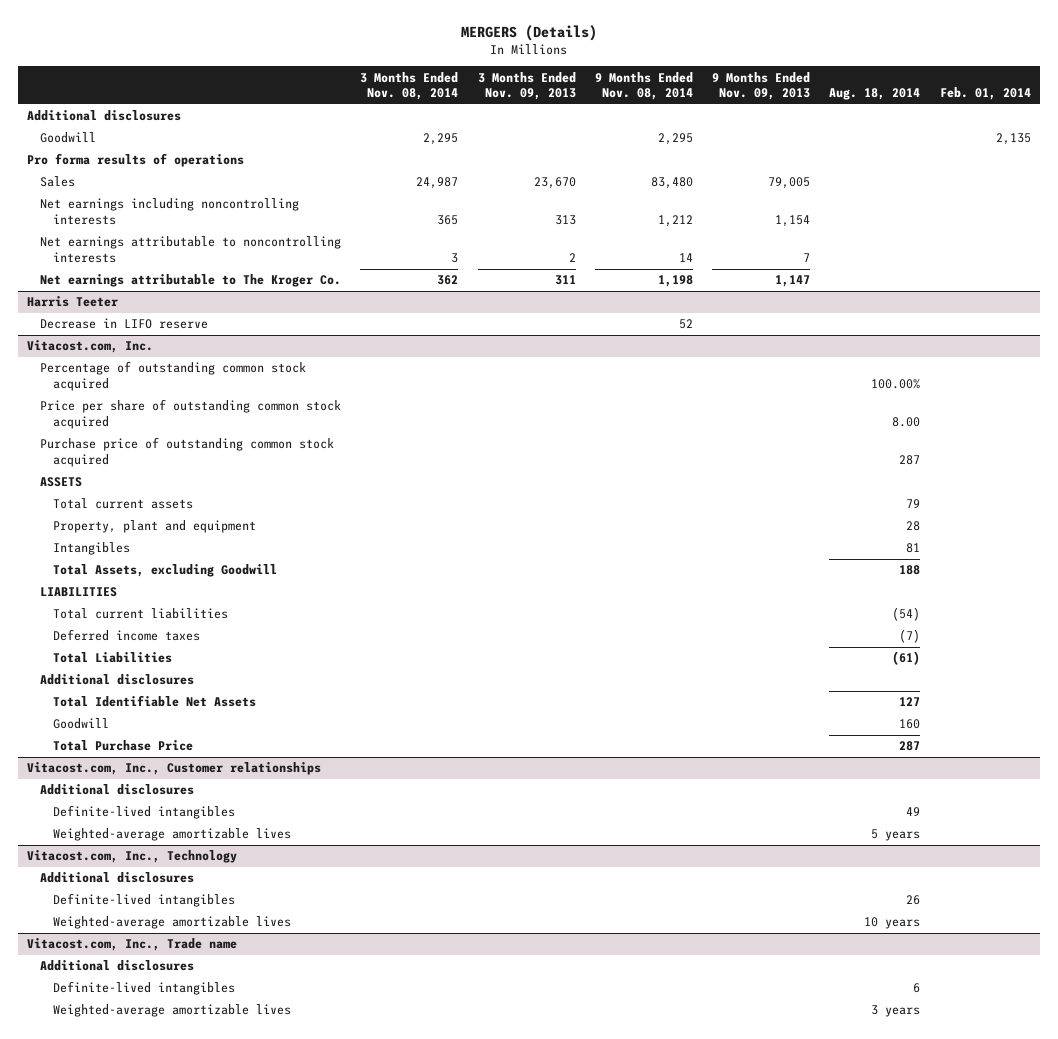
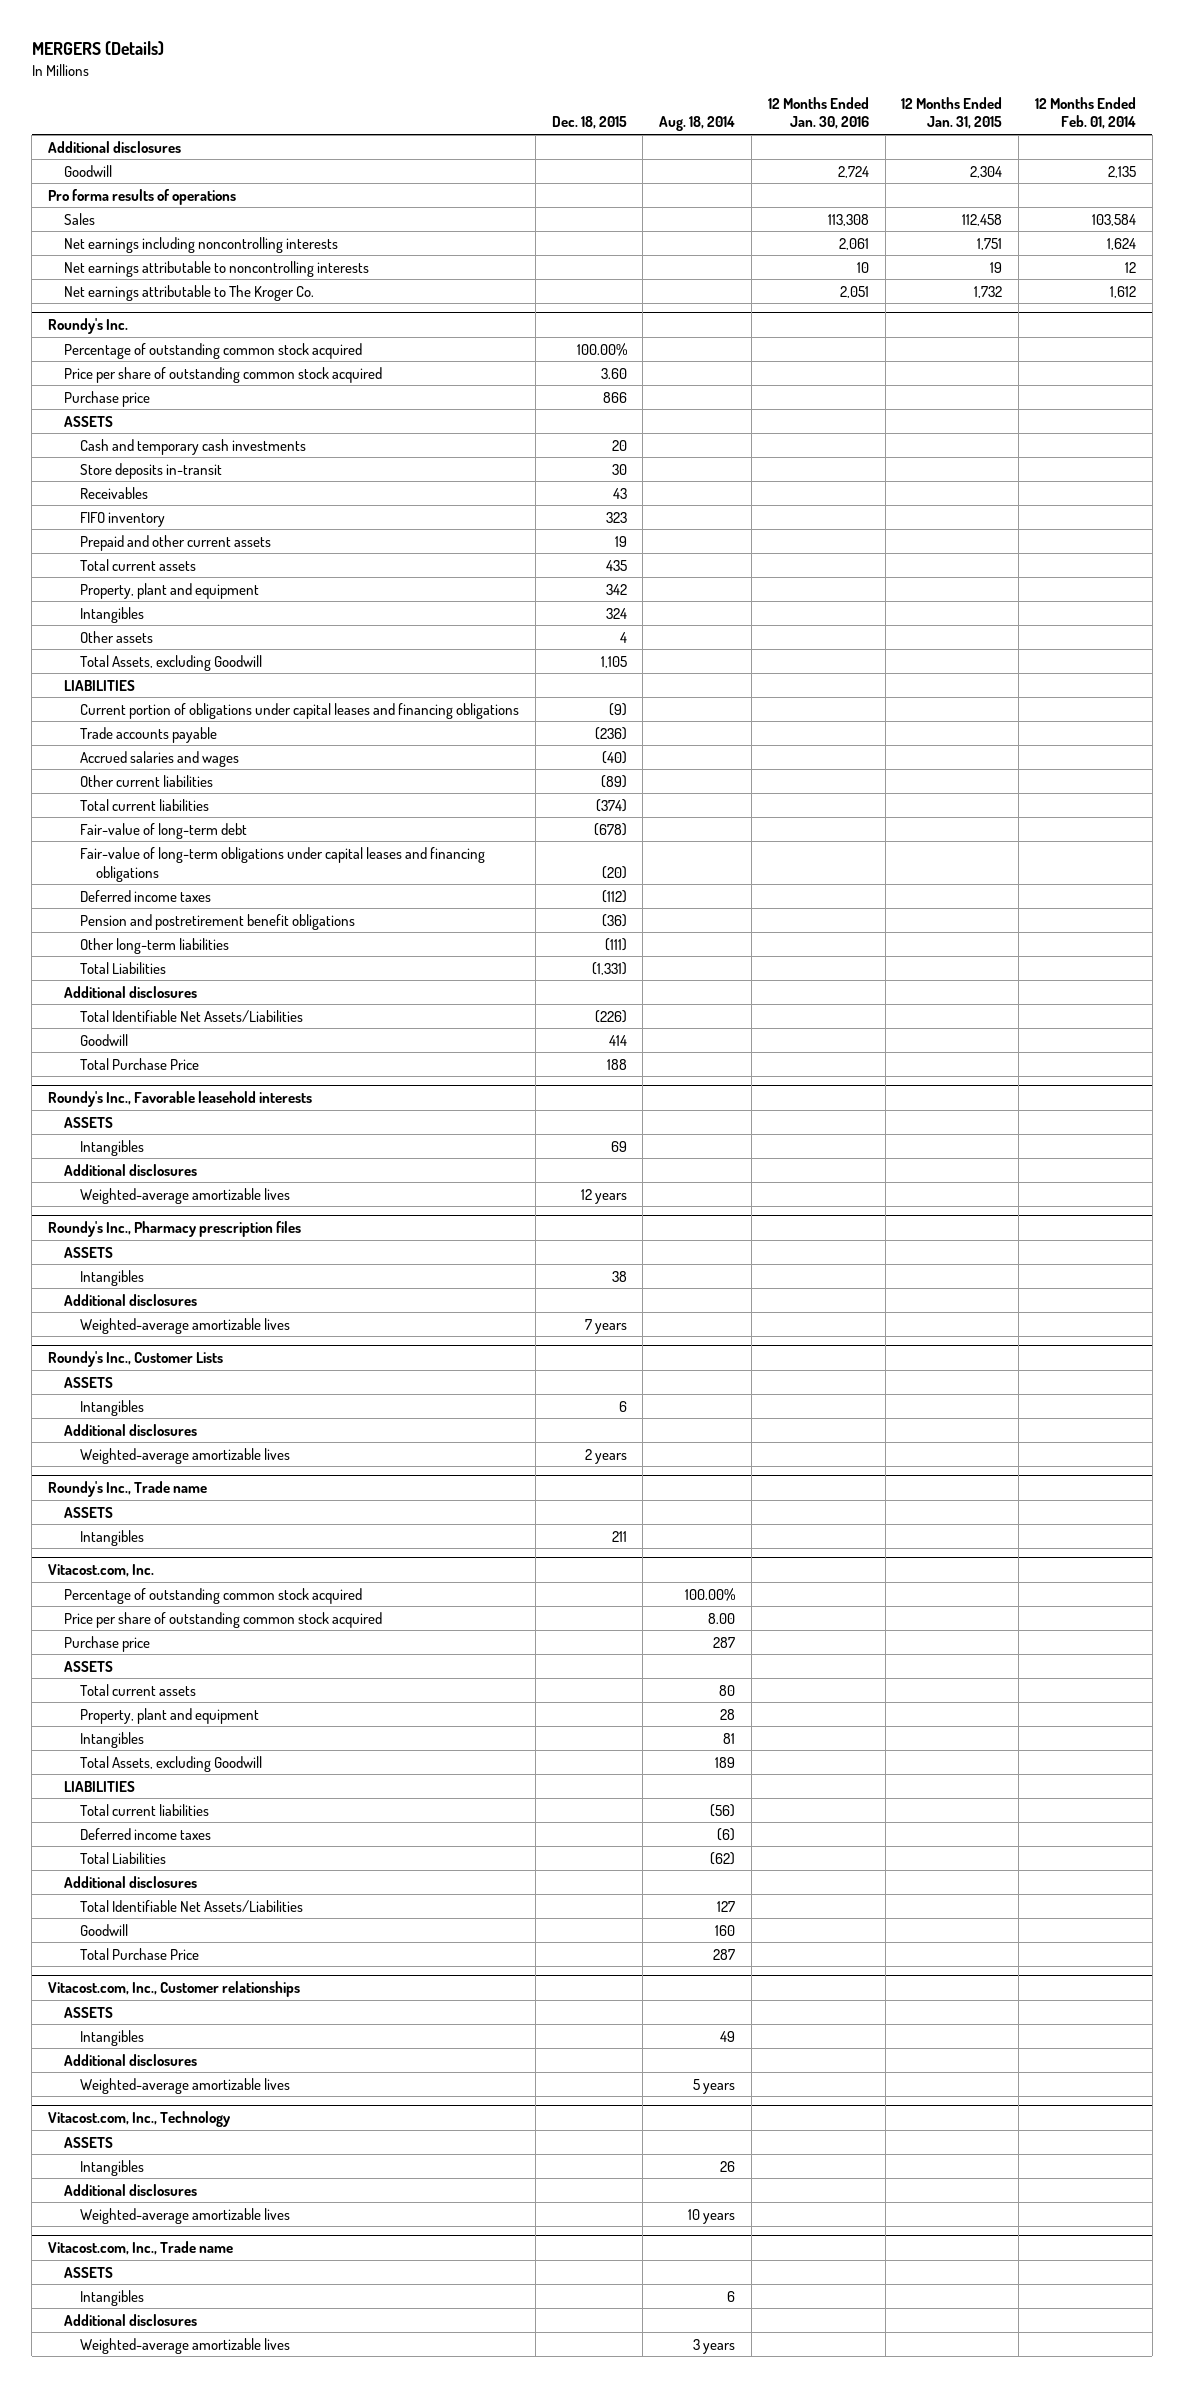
[360,71,459,101] 3 Months Ended Nov. 08, 2014 -> none
[477,71,576,101] 3 Months Ended Nov. 09, 2013 -> none
[594,71,693,101] 9 Months Ended Nov. 08, 2014 -> none
[712,71,811,101] 9 Months Ended Nov. 09, 2013 -> none
[939,87,1031,101] Feb. 01, 2014 -> none
none -> [551,116,627,130] Dec. 18, 2015
none -> [767,96,869,130] 12 Months Ended Jan. 30, 2016
none -> [901,96,1003,130] 12 Months Ended Jan. 31, 2015
none -> [1034,96,1136,130] 12 Months Ended Feb. 01, 2014
[27,296,119,308] Harris Teeter -> none
[40,318,209,330] Decrease in LIFO reserve -> none
none -> [47,318,128,335] Roundy's Inc.
none -> [63,342,362,359] Percentage of outstanding common stock acquired
none -> [63,366,382,383] Price per share of outstanding common stock acquired
none -> [63,390,150,407] Purchase price
none -> [63,415,113,427] ASSETS
none -> [79,438,306,455] Cash and temporary cash investments
none -> [79,462,222,479] Store deposits in-transit
none -> [79,486,148,499] Receivables
none -> [79,511,165,527] FIFO inventory
none -> [79,534,271,551] Prepaid and other current assets
none -> [79,558,196,571] Total current assets
none -> [79,582,259,599] Property, plant and equipment
none -> [79,606,144,623] Intangibles
none -> [79,630,153,643] Other assets
none -> [79,654,262,671] Total Assets, excluding Goodwill
none -> [63,679,135,691] LIABILITIES
none -> [79,702,519,719] Current portion of obligations under capital leases and financing obligations
none -> [79,726,217,743] Trade accounts payable
none -> [79,750,239,767] Accrued salaries and wages
none -> [79,774,213,787] Other current liabilities
none -> [79,798,209,811] Total current liabilities
none -> [79,822,247,839] Fair-value of long-term debt
none -> [79,846,485,882] Fair-value of long-term obligations under capital leases and financing obligations
none -> [79,889,211,902] Deferred income taxes
none -> [79,913,355,930] Pension and postretirement benefit obligations
none -> [79,937,229,954] Other long-term liabilities
none -> [79,961,166,974] Total Liabilities
none -> [63,985,197,998] Additional disclosures
none -> [79,1009,303,1022] Total Identifiable Net Assets/Liabilities
none -> [79,1033,128,1046] Goodwill
none -> [79,1057,199,1070] Total Purchase Price
none -> [47,1091,312,1108] Roundy's Inc., Favorable leasehold interests
none -> [63,1116,113,1128] ASSETS
none -> [79,1139,144,1156] Intangibles
none -> [63,1163,197,1176] Additional disclosures
none -> [79,1187,290,1204] Weighted-average amortizable lives
none -> [47,1221,301,1238] Roundy's Inc., Pharmacy prescription files
none -> [63,1246,113,1258] ASSETS
none -> [79,1269,144,1286] Intangibles
none -> [63,1293,197,1306] Additional disclosures
none -> [79,1317,290,1334] Weighted-average amortizable lives
none -> [47,1351,223,1368] Roundy's Inc., Customer Lists
none -> [63,1376,113,1388] ASSETS
none -> [79,1399,144,1416] Intangibles
none -> [63,1423,197,1436] Additional disclosures
none -> [79,1447,290,1464] Weighted-average amortizable lives
none -> [47,1481,207,1498] Roundy's Inc., Trade name
none -> [63,1506,113,1518] ASSETS
none -> [79,1529,144,1546] Intangibles
[40,437,335,467] Purchase price of outstanding common stock acquired -> [63,1635,150,1652] Purchase price
[906,499,921,509] 79 -> [719,1684,736,1696] 80
[899,565,921,576] 188 -> [715,1756,736,1768] 189
[892,607,921,622] (54) -> [710,1803,736,1817] (56)
[899,629,921,644] (7) -> [717,1827,736,1841] (6)
[892,651,921,666] (61) -> [710,1851,736,1865] (62)
[53,695,257,708] Total Identifiable Net Assets -> [79,1899,303,1912] Total Identifiable Net Assets/Liabilities
none -> [63,2006,113,2018] ASSETS
none -> [79,2029,144,2046] Intangibles
[53,805,236,820] Definite-lived intangibles -> none
none -> [63,2136,113,2148] ASSETS
none -> [79,2159,144,2176] Intangibles
[53,893,236,908] Definite-lived intangibles -> none
none -> [63,2266,113,2278] ASSETS
none -> [79,2289,144,2306] Intangibles
[53,981,236,996] Definite-lived intangibles -> none

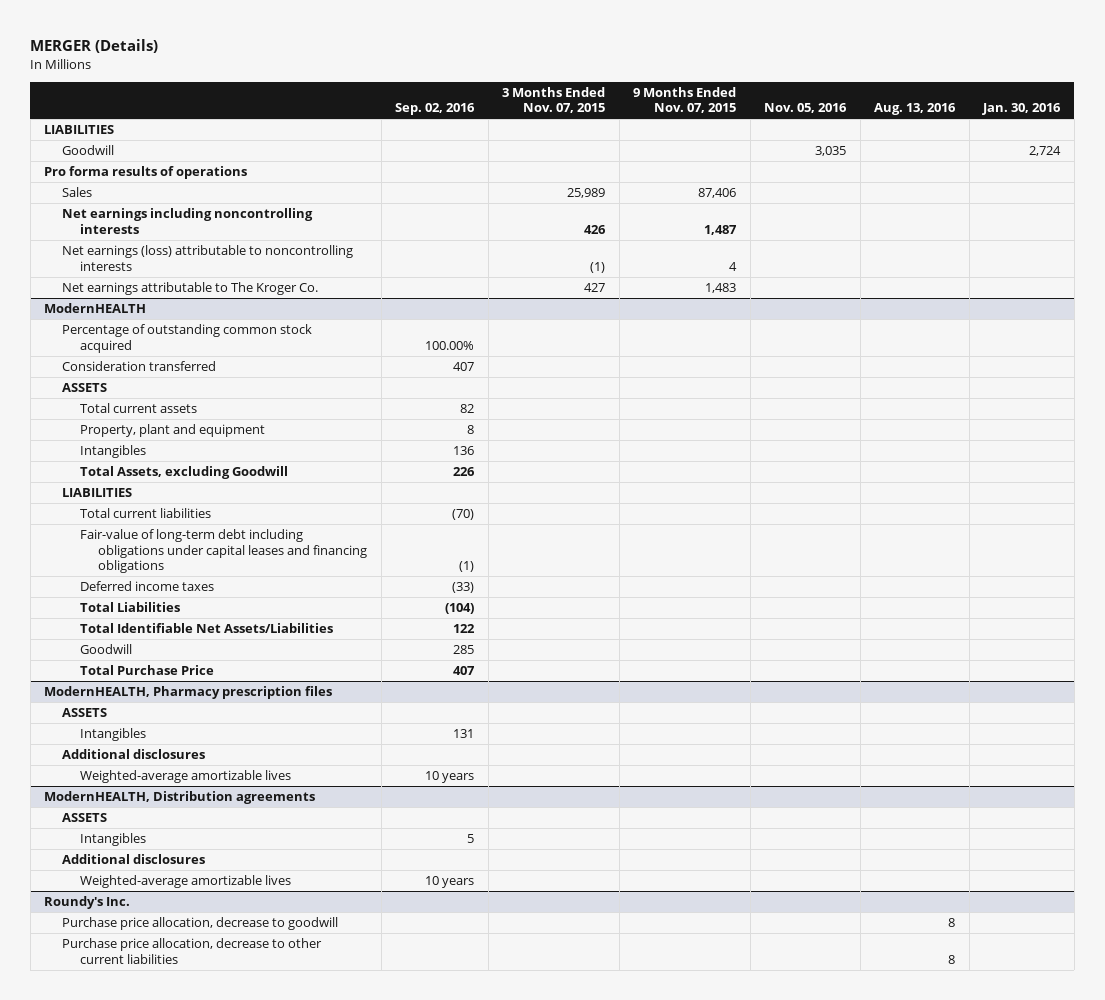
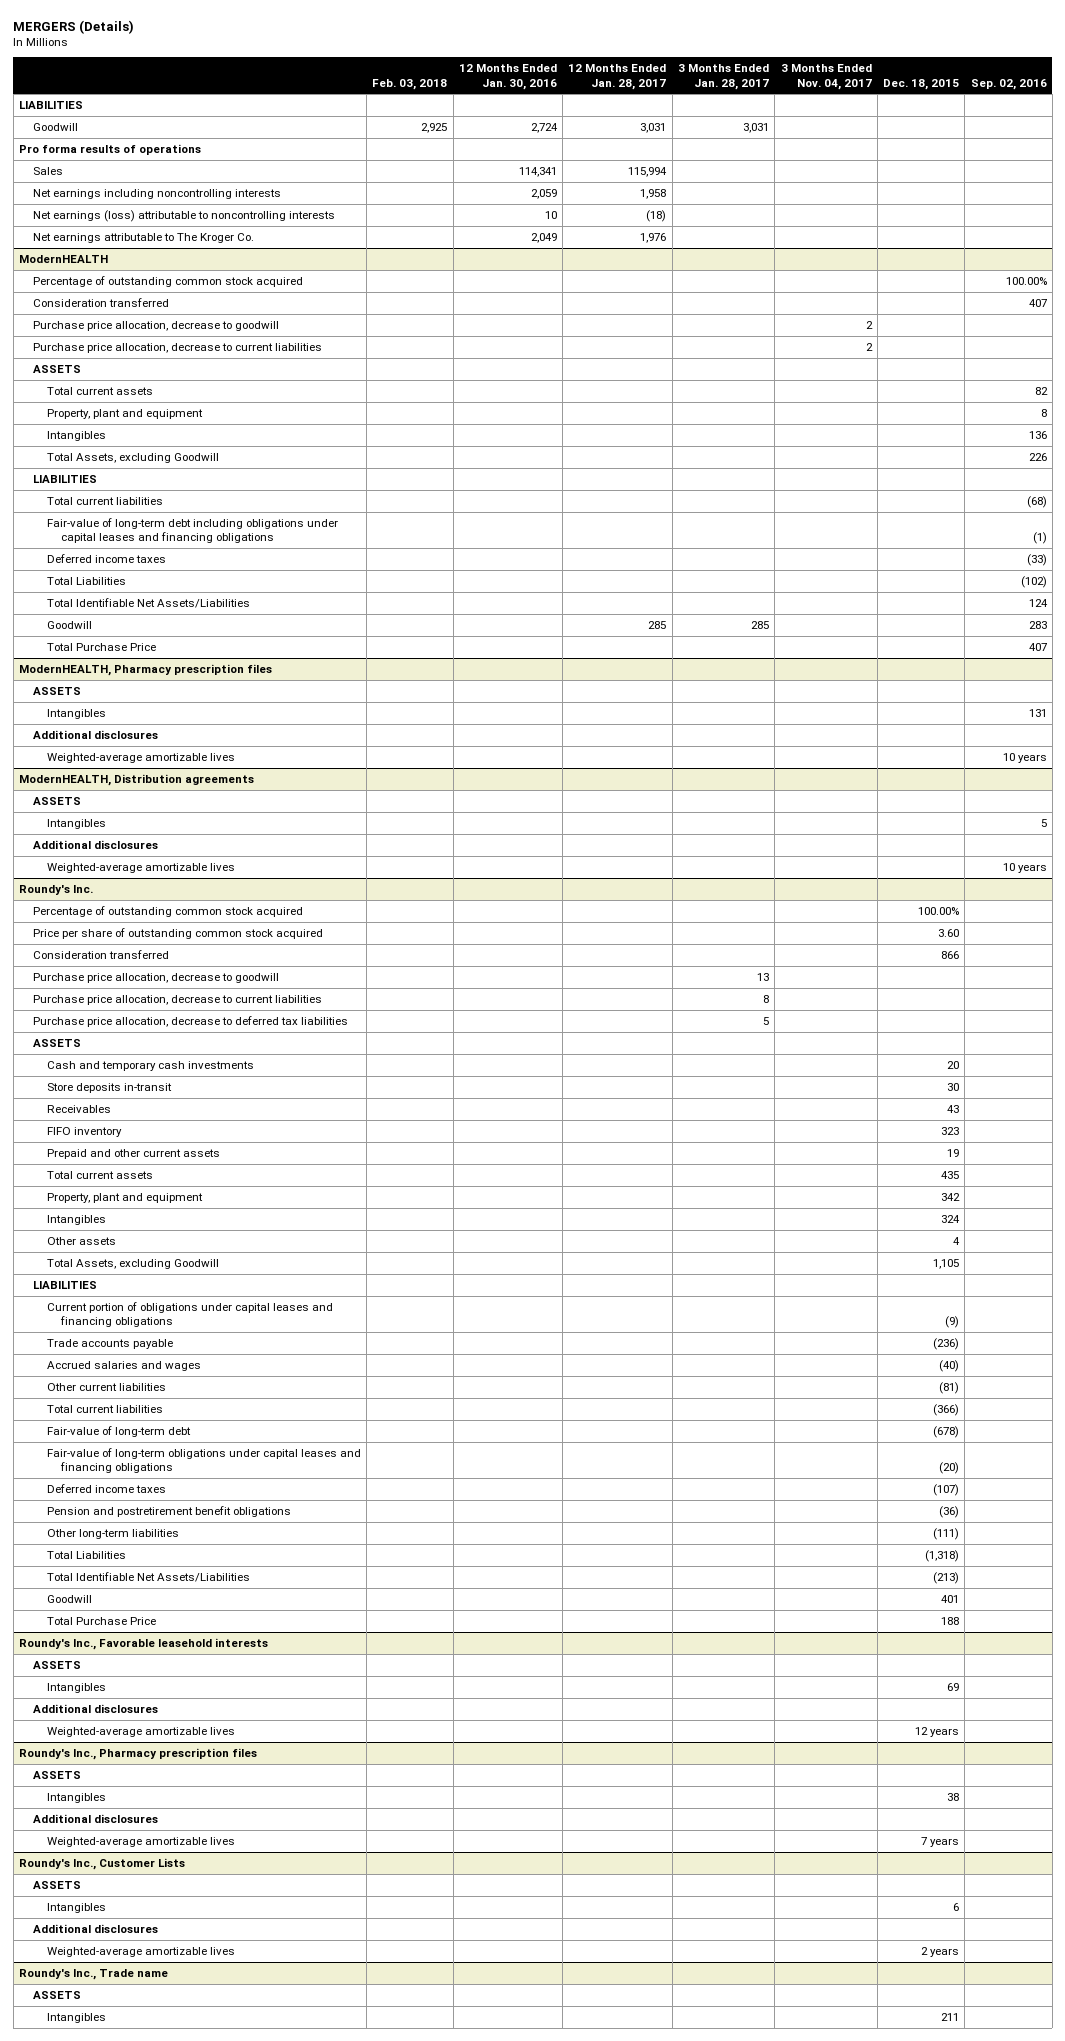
[30,38,159,53] MERGER (Details) -> [13,19,135,34] MERGERS (Details)
[502,86,606,114] 3 Months Ended Nov. 07, 2015 -> none
[633,86,737,114] 9 Months Ended Nov. 07, 2015 -> none
[764,103,848,114] Nov. 05, 2016 -> none
[874,103,957,116] Aug. 13, 2016 -> none
[982,103,1062,116] Jan. 30, 2016 -> none
none -> [372,78,448,90] Feb. 03, 2018
none -> [458,64,557,90] 12 Months Ended Jan. 30, 2016
none -> [568,64,667,90] 12 Months Ended Jan. 28, 2017
none -> [677,64,769,90] 3 Months Ended Jan. 28, 2017
none -> [780,64,872,90] 3 Months Ended Nov. 04, 2017
none -> [883,78,960,90] Dec. 18, 2015
none -> [32,320,279,331] Purchase price allocation, decrease to goodwill
none -> [32,342,322,353] Purchase price allocation, decrease to current liabilities
[452,509,475,521] (70) -> [1026,495,1047,508] (68)
[445,603,475,615] (104) -> [1020,575,1047,588] (102)
[453,624,476,634] 122 -> [1028,598,1048,607] 124
[453,645,475,655] 285 -> [1028,620,1047,629] 283
none -> [32,905,303,917] Percentage of outstanding common stock acquired
none -> [32,927,323,939] Price per share of outstanding common stock acquired
none -> [32,949,169,959] Consideration transferred
[62,938,323,964] Purchase price allocation, decrease to other current liabilities -> [32,994,322,1005] Purchase price allocation, decrease to current liabilities
none -> [32,1015,348,1027] Purchase price allocation, decrease to deferred tax liabilities
none -> [32,1038,81,1047] ASSETS
none -> [46,1060,254,1071] Cash and temporary cash investments
none -> [46,1082,172,1093] Store deposits in-transit
none -> [46,1104,111,1113] Receivables
none -> [46,1126,122,1137] FIFO inventory
none -> [46,1148,220,1159] Prepaid and other current assets
none -> [46,1170,153,1179] Total current assets
none -> [46,1192,203,1203] Property, plant and equipment
none -> [46,1214,106,1225] Intangibles
none -> [46,1236,116,1245] Other assets
none -> [46,1258,219,1269] Total Assets, excluding Goodwill
none -> [32,1280,97,1289] LIABILITIES
none -> [46,1301,333,1328] Current portion of obligations under capital leases and financing obligations
none -> [46,1338,173,1349] Trade accounts payable
none -> [46,1360,201,1371] Accrued salaries and wages
none -> [46,1382,166,1391] Other current liabilities
none -> [46,1404,163,1413] Total current liabilities
none -> [46,1425,191,1437] Fair-value of long-term debt
none -> [46,1447,361,1474] Fair-value of long-term obligations under capital leases and financing obligations
none -> [46,1483,166,1493] Deferred income taxes
none -> [46,1505,291,1517] Pension and postretirement benefit obligations
none -> [46,1528,179,1539] Other long-term liabilities
none -> [46,1550,126,1559] Total Liabilities
none -> [46,1571,250,1582] Total Identifiable Net Assets/Liabilities
none -> [46,1594,92,1603] Goodwill
none -> [46,1616,156,1625] Total Purchase Price
none -> [18,1637,268,1650] Roundy's Inc., Favorable leasehold interests
none -> [32,1660,81,1669] ASSETS
none -> [46,1682,106,1693] Intangibles
none -> [32,1703,158,1713] Additional disclosures
none -> [46,1726,235,1737] Weighted-average amortizable lives
none -> [18,1747,257,1760] Roundy's Inc., Pharmacy prescription files
none -> [32,1770,81,1779] ASSETS
none -> [46,1792,106,1803] Intangibles
none -> [32,1813,158,1823] Additional disclosures
none -> [46,1836,235,1847] Weighted-average amortizable lives
none -> [18,1857,185,1870] Roundy's Inc., Customer Lists
none -> [32,1880,81,1889] ASSETS
none -> [46,1902,106,1913] Intangibles
none -> [32,1923,158,1933] Additional disclosures
none -> [46,1946,235,1957] Weighted-average amortizable lives
none -> [18,1968,168,1980] Roundy's Inc., Trade name
none -> [32,1990,81,1999] ASSETS
none -> [46,2012,106,2023] Intangibles

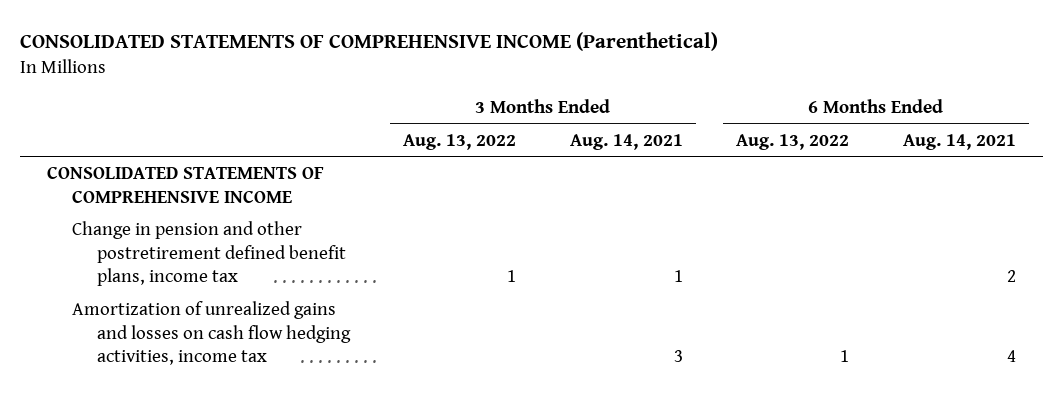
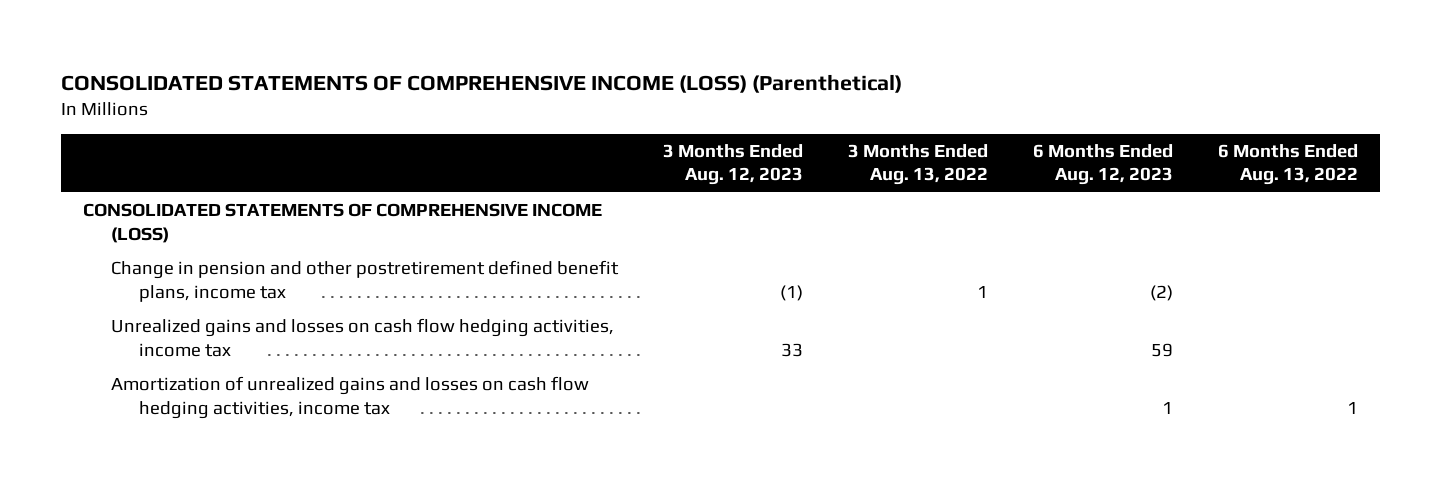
[19,32,718,52] CONSOLIDATED STATEMENTS OF COMPREHENSIVE INCOME (Parenthetical) -> [60,73,902,93] CONSOLIDATED STATEMENTS OF COMPREHENSIVE INCOME (LOSS) (Parenthetical)
[569,133,683,150] Aug. 14, 2021 -> none
[902,133,1016,150] Aug. 14, 2021 -> none
none -> [663,144,804,186] 3 Months Ended Aug. 12, 2023
none -> [1033,144,1174,186] 6 Months Ended Aug. 12, 2023
[46,165,324,203] CONSOLIDATED STATEMENTS OF COMPREHENSIVE INCOME -> [83,203,603,243] CONSOLIDATED STATEMENTS OF COMPREHENSIVE INCOME (LOSS)
none -> [111,318,615,357] Unrealized gains and losses on cash flow hedging activities, income tax

